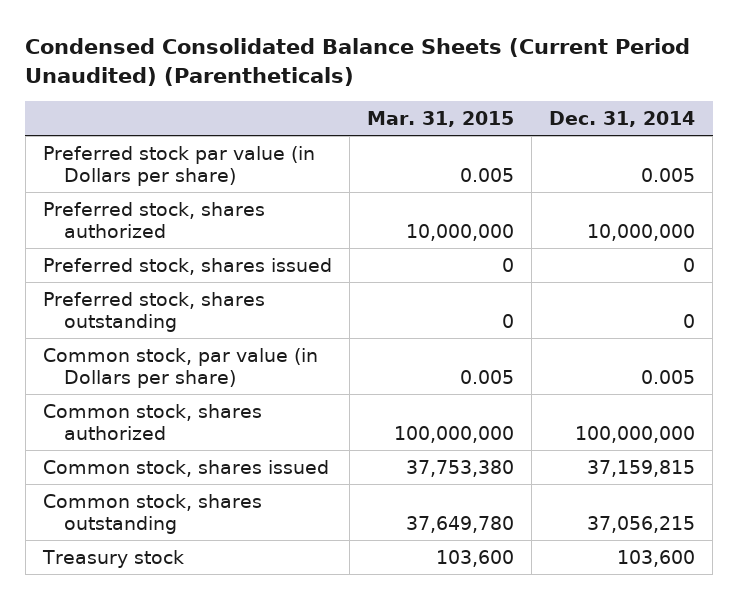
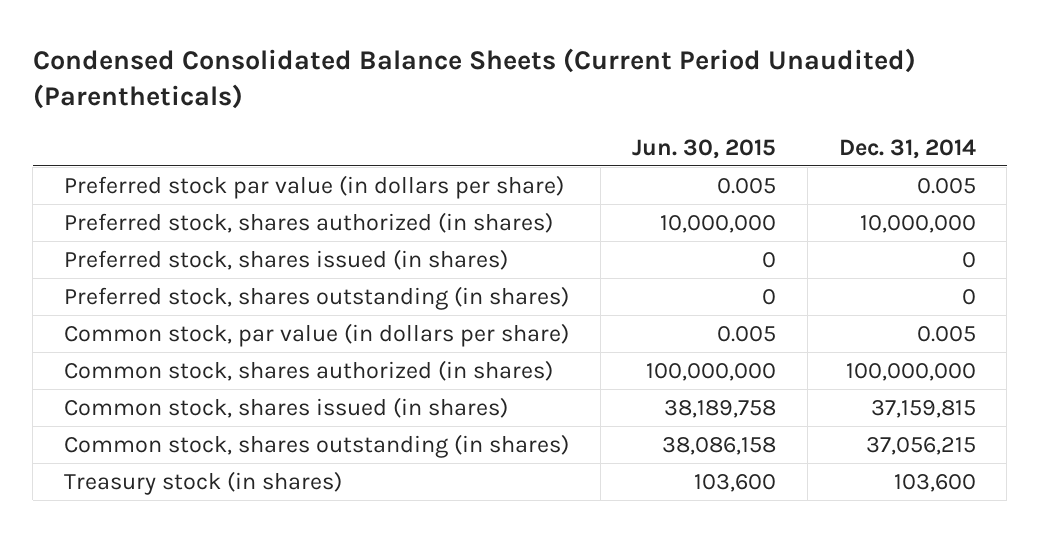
[367,110,515,127] Mar. 31, 2015 -> none
none -> [631,138,776,159] Jun. 30, 2015
[42,145,315,187] Preferred stock par value (in Dollars per share) -> [64,174,565,199] Preferred stock par value (in dollars per share)
[42,201,265,239] Preferred stock, shares authorized -> [64,211,554,233] Preferred stock, shares authorized (in shares)
[42,257,332,275] Preferred stock, shares issued -> [64,248,509,270] Preferred stock, shares issued (in shares)
[42,291,265,333] Preferred stock, shares outstanding -> [64,285,570,310] Preferred stock, shares outstanding (in shares)
[42,347,318,389] Common stock, par value (in Dollars per share) -> [64,322,570,347] Common stock, par value (in dollars per share)
[42,403,262,441] Common stock, shares authorized -> [64,359,554,381] Common stock, shares authorized (in shares)
[42,459,329,477] Common stock, shares issued -> [64,396,509,418] Common stock, shares issued (in shares)
[42,493,262,535] Common stock, shares outstanding -> [64,433,570,458] Common stock, shares outstanding (in shares)
[41,549,184,568] Treasury stock -> [64,470,343,495] Treasury stock (in shares)

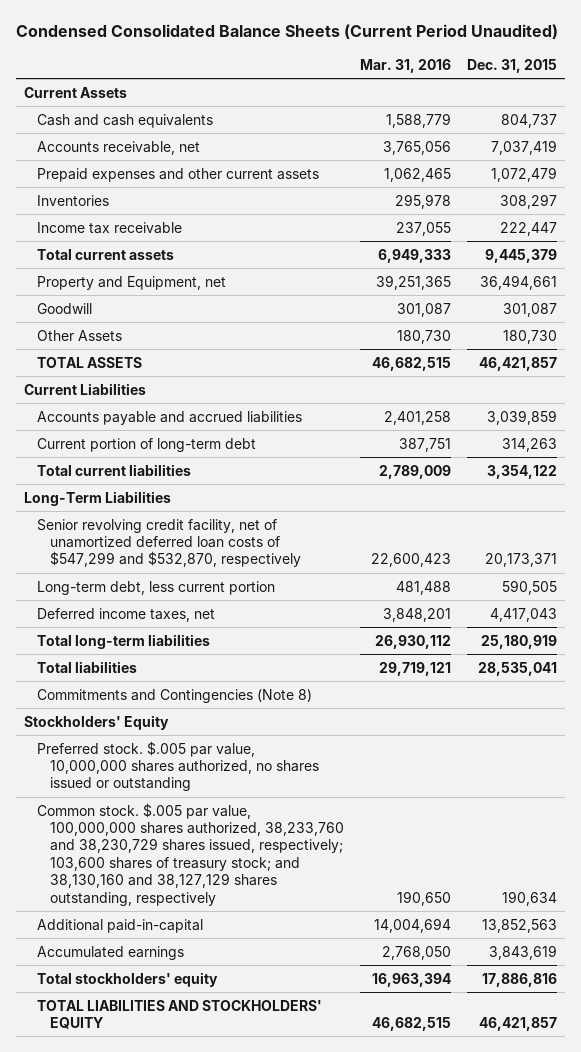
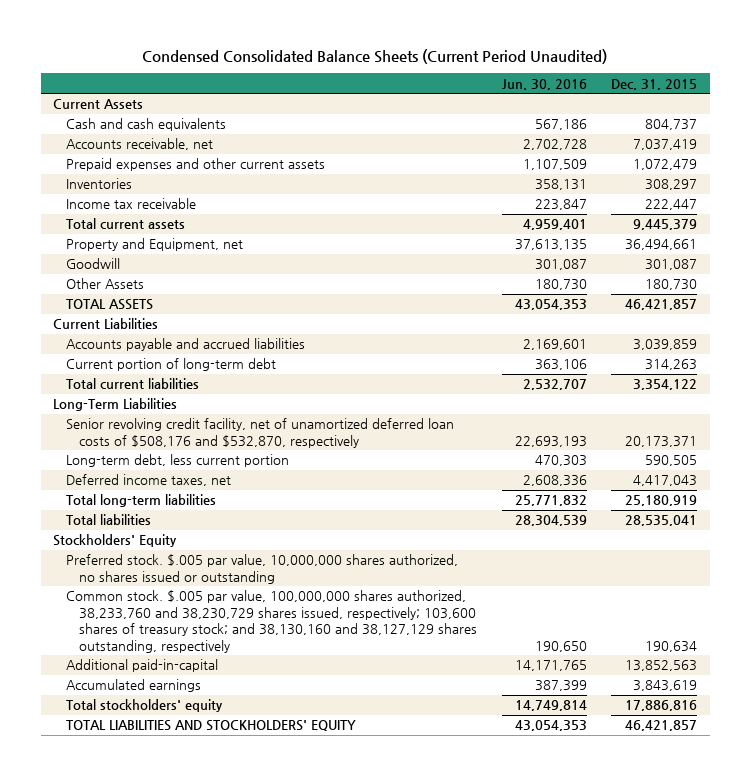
[359,59,451,74] Mar. 31, 2016 -> none
none -> [501,78,587,90] Jun. 30, 2016
[36,518,301,568] Senior revolving credit facility, net of unamortized deferred loan costs of $547,299 and $532,870, respectively -> [65,418,454,448] Senior revolving credit facility, net of unamortized deferred loan costs of $508,176 and $532,870, respectively
[36,688,312,703] Commitments and Contingencies (Note 8) -> none

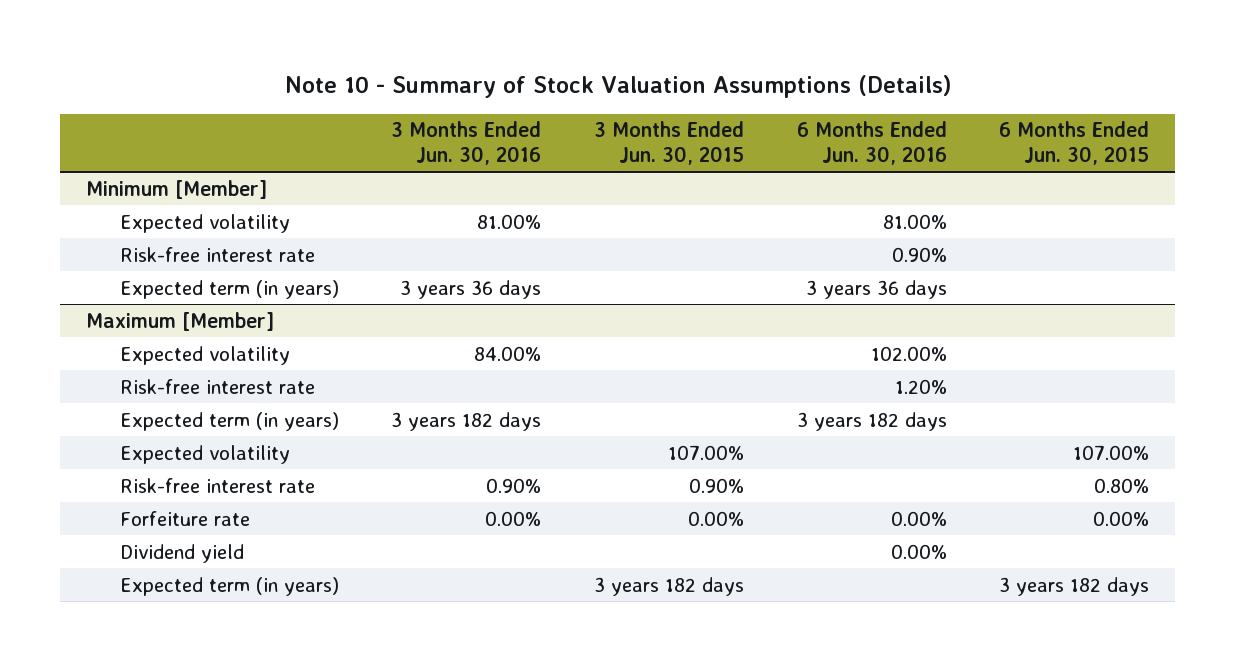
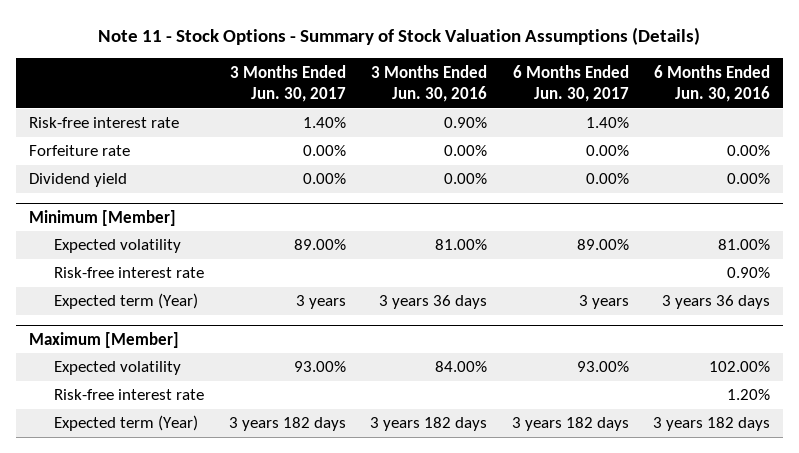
[284,74,952,98] Note 10 - Summary of Stock Valuation Assumptions (Details) -> [98,26,701,45] Note 11 - Stock Options - Summary of Stock Valuation Assumptions (Details)
[593,121,744,165] 3 Months Ended Jun. 30, 2015 -> none
[999,121,1150,165] 6 Months Ended Jun. 30, 2015 -> none
none -> [229,64,346,103] 3 Months Ended Jun. 30, 2017
none -> [512,64,629,103] 6 Months Ended Jun. 30, 2017
none -> [28,117,179,129] Risk-free interest rate
none -> [28,145,130,157] Forfeiture rate
none -> [28,173,127,188] Dividend yield
[119,279,339,299] Expected term (in years) -> [54,293,199,310] Expected term (Year)
[119,444,290,464] Expected volatility -> none
[119,477,315,493] Risk-free interest rate -> none
[119,510,250,526] Forfeiture rate -> none
[119,543,244,563] Dividend yield -> none
[119,576,339,596] Expected term (in years) -> none
[119,411,339,431] Expected term (in years) -> [54,415,199,432] Expected term (Year)

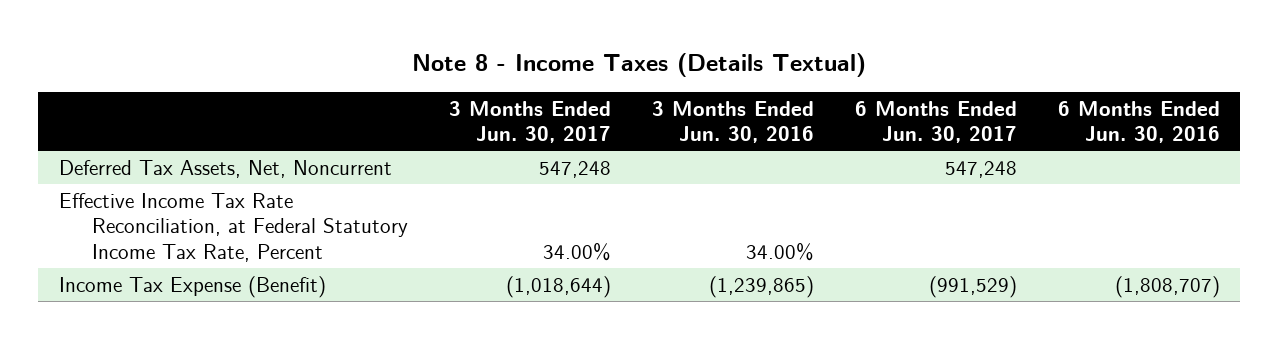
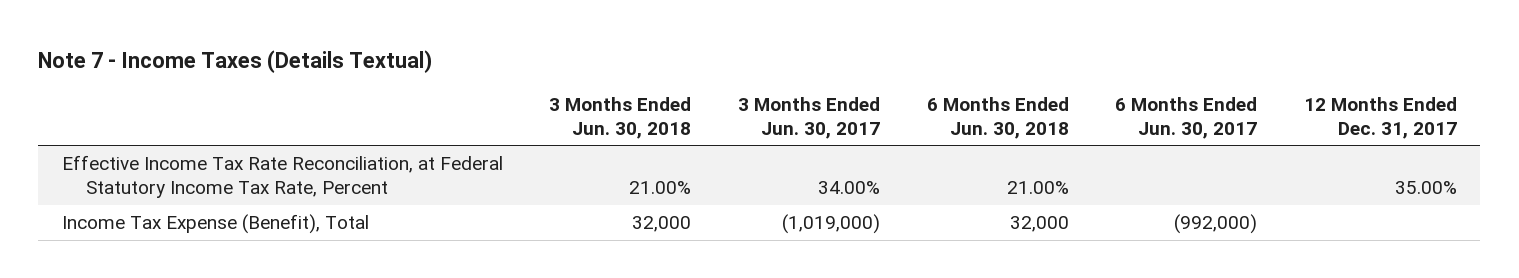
[412,53,867,78] Note 8 - Income Taxes (Details Textual) -> [38,49,433,73] Note 7 - Income Taxes (Details Textual)
[651,100,814,144] 3 Months Ended Jun. 30, 2016 -> none
[1057,100,1220,144] 6 Months Ended Jun. 30, 2016 -> none
none -> [549,96,692,139] 3 Months Ended Jun. 30, 2018
none -> [926,96,1069,139] 6 Months Ended Jun. 30, 2018
none -> [1304,96,1458,139] 12 Months Ended Dec. 31, 2017
[58,159,392,178] Deferred Tax Assets, Net, Noncurrent -> none
[58,275,326,298] Income Tax Expense (Benefit) -> [61,214,369,235] Income Tax Expense (Benefit), Total
[506,275,612,298] (1,018,644) -> [782,214,881,235] (1,019,000)
[928,275,1017,298] (991,529) -> [1174,214,1258,235] (992,000)

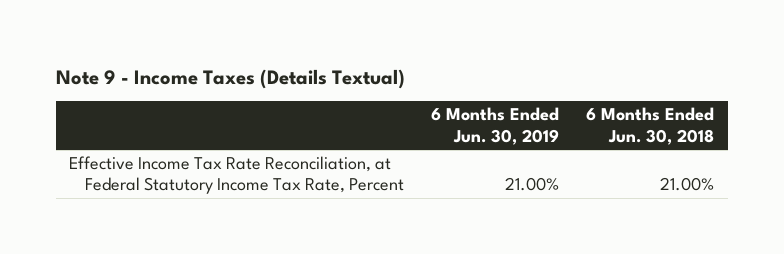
[38,49,433,73] Note 7 - Income Taxes (Details Textual) -> [55,68,405,89] Note 9 - Income Taxes (Details Textual)
[549,96,692,139] 3 Months Ended Jun. 30, 2018 -> none
[738,96,881,139] 3 Months Ended Jun. 30, 2017 -> none
[1115,96,1258,139] 6 Months Ended Jun. 30, 2017 -> none
[1304,96,1458,139] 12 Months Ended Dec. 31, 2017 -> none
none -> [431,107,560,145] 6 Months Ended Jun. 30, 2019
[61,214,369,235] Income Tax Expense (Benefit), Total -> none

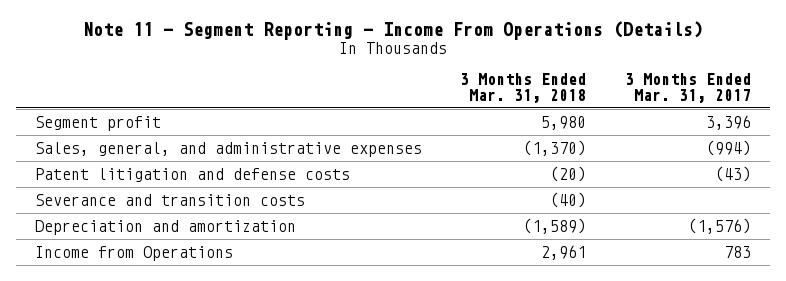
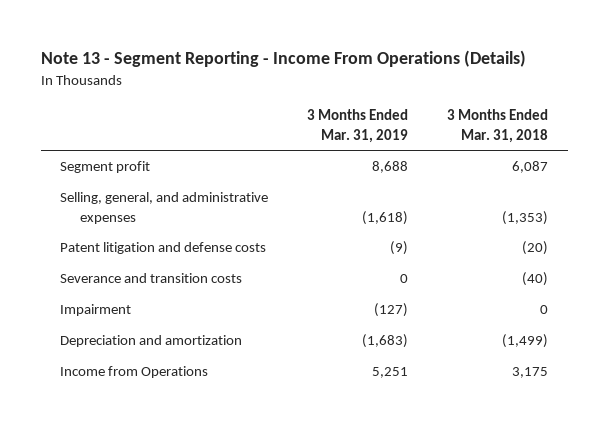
[82,21,703,41] Note 11 - Segment Reporting - Income From Operations (Details) -> [41,50,527,68] Note 13 - Segment Reporting - Income From Operations (Details)
[624,73,751,103] 3 Months Ended Mar. 31, 2017 -> none
none -> [307,109,409,143] 3 Months Ended Mar. 31, 2019
[541,115,587,130] 5,980 -> [512,161,549,174] 6,087
[35,141,423,157] Sales, general, and administrative expenses -> [60,192,269,224] Selling, general, and administrative expenses
[523,139,587,156] (1,370) -> [502,210,549,225] (1,353)
none -> [60,304,132,317] Impairment
[523,217,587,234] (1,589) -> [502,334,549,349] (1,499)
[541,244,587,260] 2,961 -> [512,367,549,379] 3,175

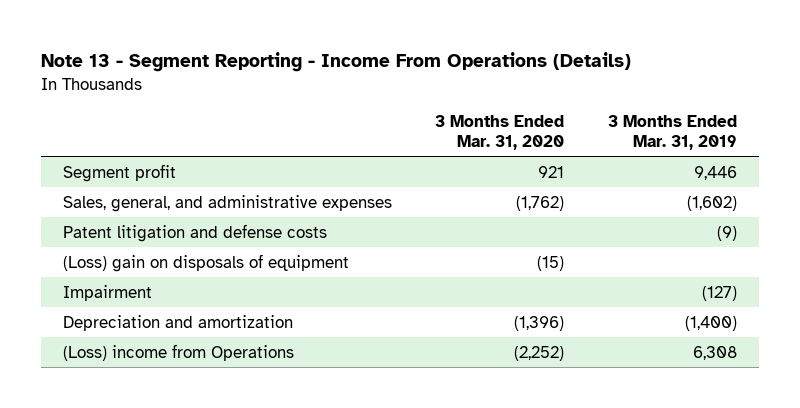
[447,109,549,143] 3 Months Ended Mar. 31, 2018 -> none
none -> [435,114,565,151] 3 Months Ended Mar. 31, 2020
[372,161,409,174] 8,688 -> [693,165,737,180] 9,446
[60,192,269,224] Selling, general, and administrative expenses -> [62,194,392,212] Sales, general, and administrative expenses
[362,210,409,225] (1,618) -> [686,195,737,211] (1,602)
[60,273,243,284] Severance and transition costs -> none
none -> [62,253,349,272] (Loss) gain on disposals of equipment
[362,334,409,349] (1,683) -> [684,315,737,331] (1,400)
[60,366,209,379] Income from Operations -> [62,343,294,361] (Loss) income from Operations
[372,367,409,379] 5,251 -> [692,345,737,360] 6,308

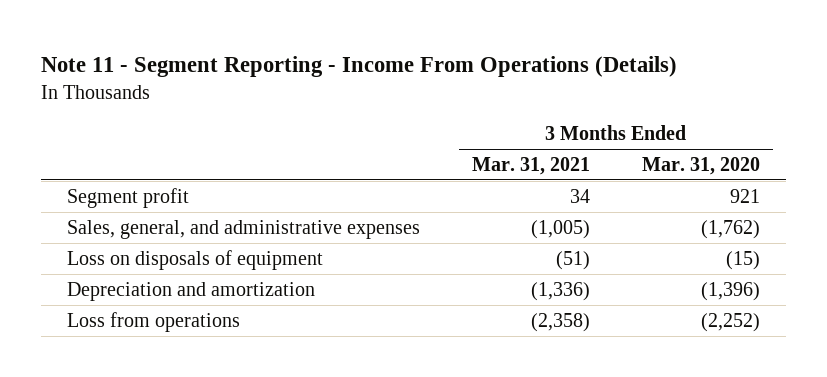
[40,51,631,72] Note 13 - Segment Reporting - Income From Operations (Details) -> [41,56,678,78] Note 11 - Segment Reporting - Income From Operations (Details)
[607,114,737,151] 3 Months Ended Mar. 31, 2019 -> none
none -> [472,156,591,175] Mar. 31, 2021
[62,223,327,242] Patent litigation and defense costs -> none
[62,284,152,301] Impairment -> none
[62,253,349,272] (Loss) gain on disposals of equipment -> [67,249,324,270] Loss on disposals of equipment
[62,343,294,361] (Loss) income from Operations -> [67,311,241,332] Loss from operations

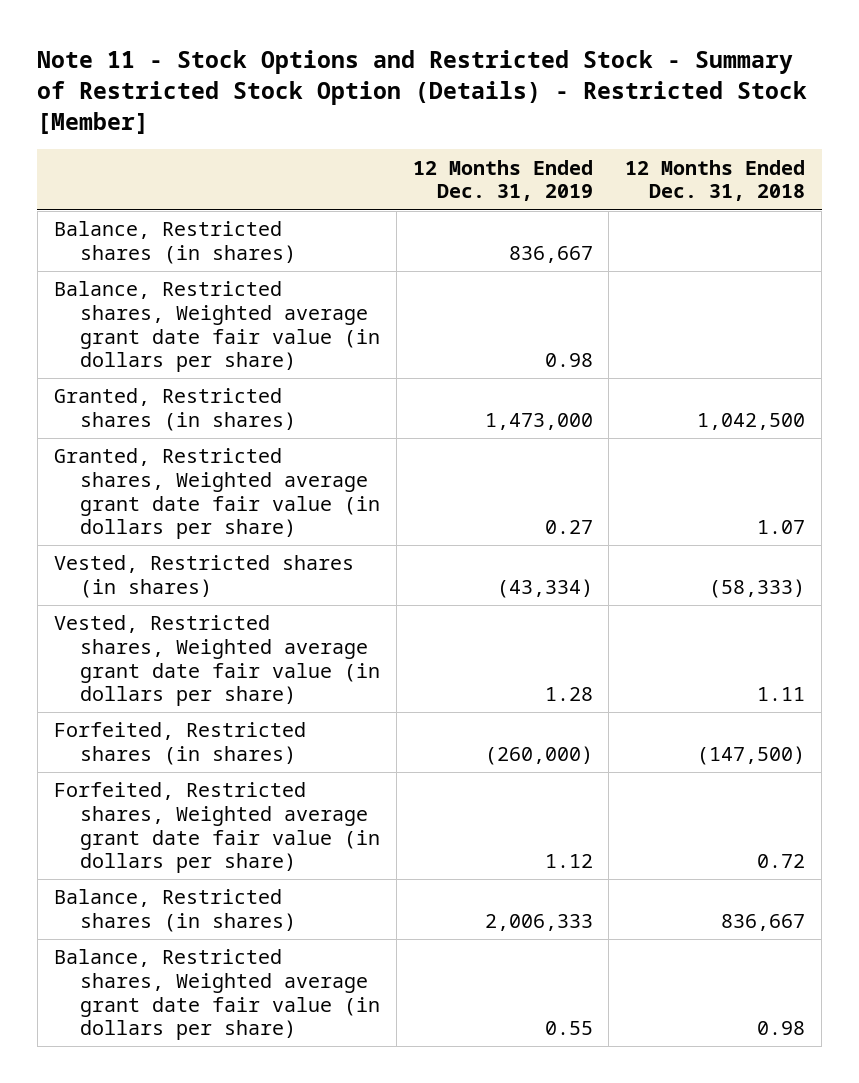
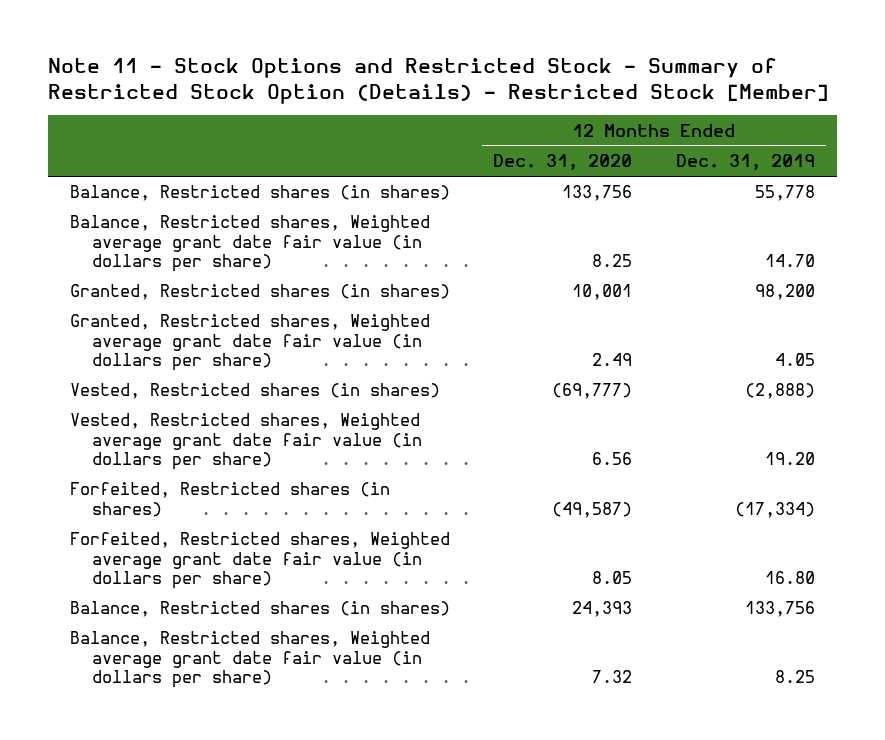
[625,159,806,202] 12 Months Ended Dec. 31, 2018 -> none
none -> [493,154,633,171] Dec. 31, 2020
[508,245,593,263] 836,667 -> [755,185,816,202] 55,778
[544,353,593,368] 0.98 -> [765,253,816,267] 14.70
[484,412,593,430] 1,473,000 -> [755,284,816,301] 98,200
[544,520,593,535] 0.27 -> [775,352,816,366] 4.05
[496,578,593,598] (43,334) -> [745,383,816,400] (2,888)
[544,687,593,702] 1.28 -> [765,451,816,465] 19.20
[484,745,593,765] (260,000) -> [735,501,816,518] (17,334)
[544,854,593,869] 1.12 -> [765,570,816,584] 16.80
[484,913,593,931] 2,006,333 -> [745,601,816,618] 133,756
[544,1021,593,1036] 0.55 -> [775,669,816,683] 8.25

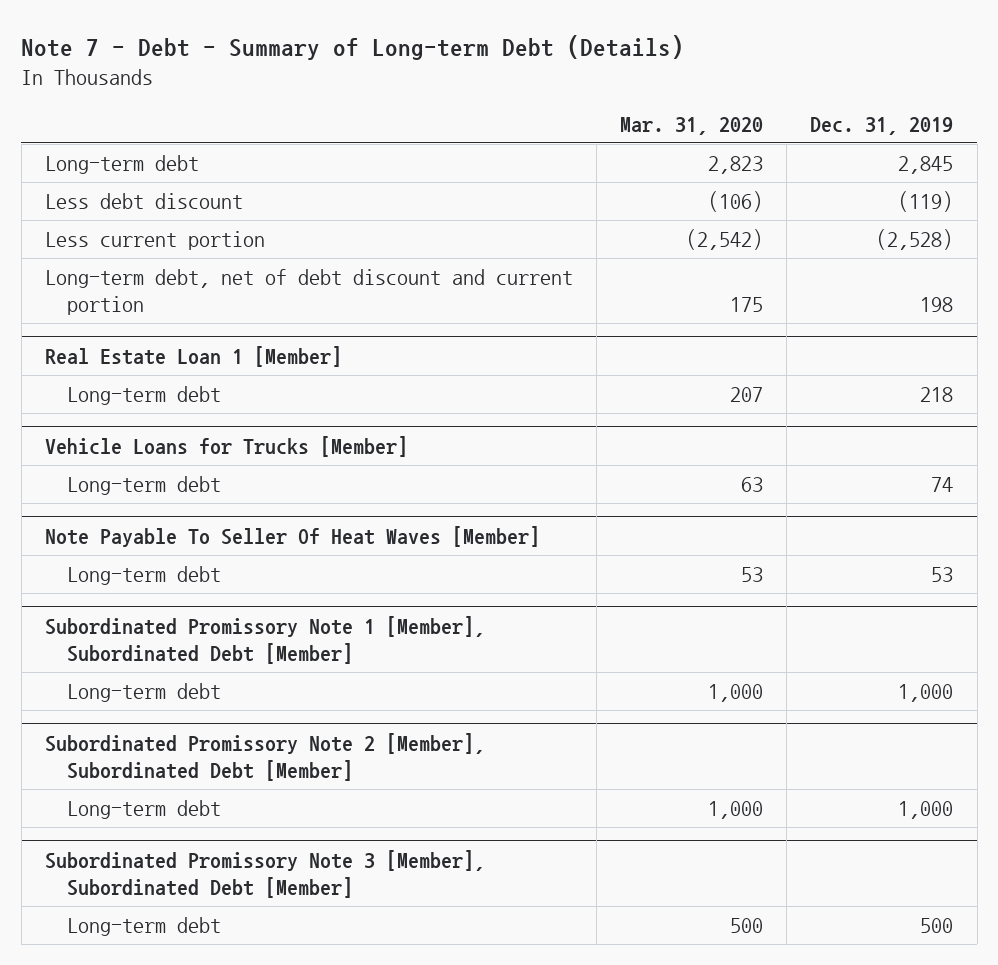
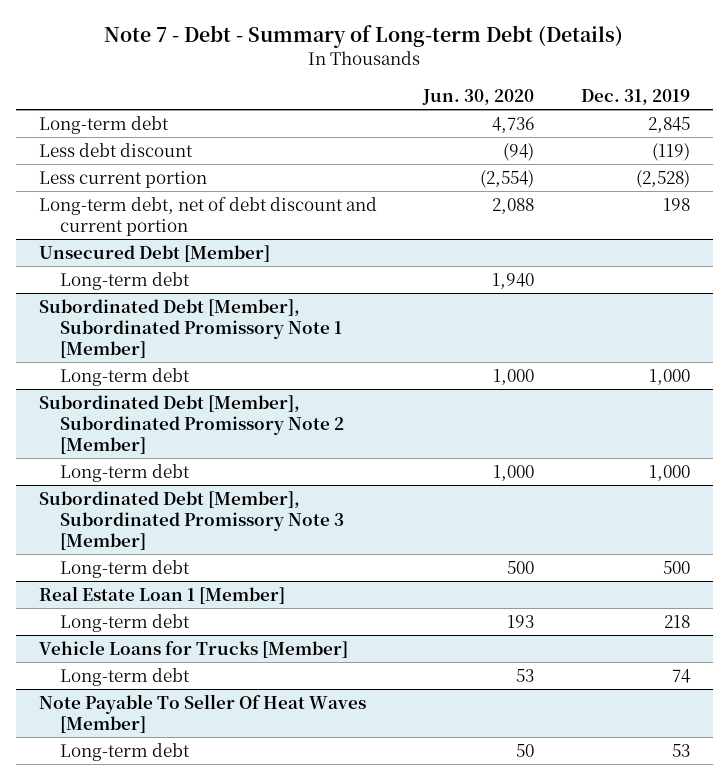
[620,116,764,135] Mar. 31, 2020 -> none
none -> [422,88,535,105] Jun. 30, 2020
none -> [38,244,270,262] Unsecured Debt [Member]
none -> [60,271,191,290] Long-term debt
none -> [38,298,343,358] Subordinated Debt [Member], Subordinated Promissory Note 1 [Member]
none -> [60,367,191,386] Long-term debt
none -> [38,394,345,454] Subordinated Debt [Member], Subordinated Promissory Note 2 [Member]
none -> [60,463,191,482] Long-term debt
none -> [38,490,345,550] Subordinated Debt [Member], Subordinated Promissory Note 3 [Member]
none -> [60,559,191,578] Long-term debt
[44,615,485,665] Subordinated Promissory Note 1 [Member], Subordinated Debt [Member] -> none
[67,682,222,702] Long-term debt -> none
[44,732,485,782] Subordinated Promissory Note 2 [Member], Subordinated Debt [Member] -> none
[67,799,222,819] Long-term debt -> none
[44,849,485,899] Subordinated Promissory Note 3 [Member], Subordinated Debt [Member] -> none
[67,916,222,936] Long-term debt -> none

